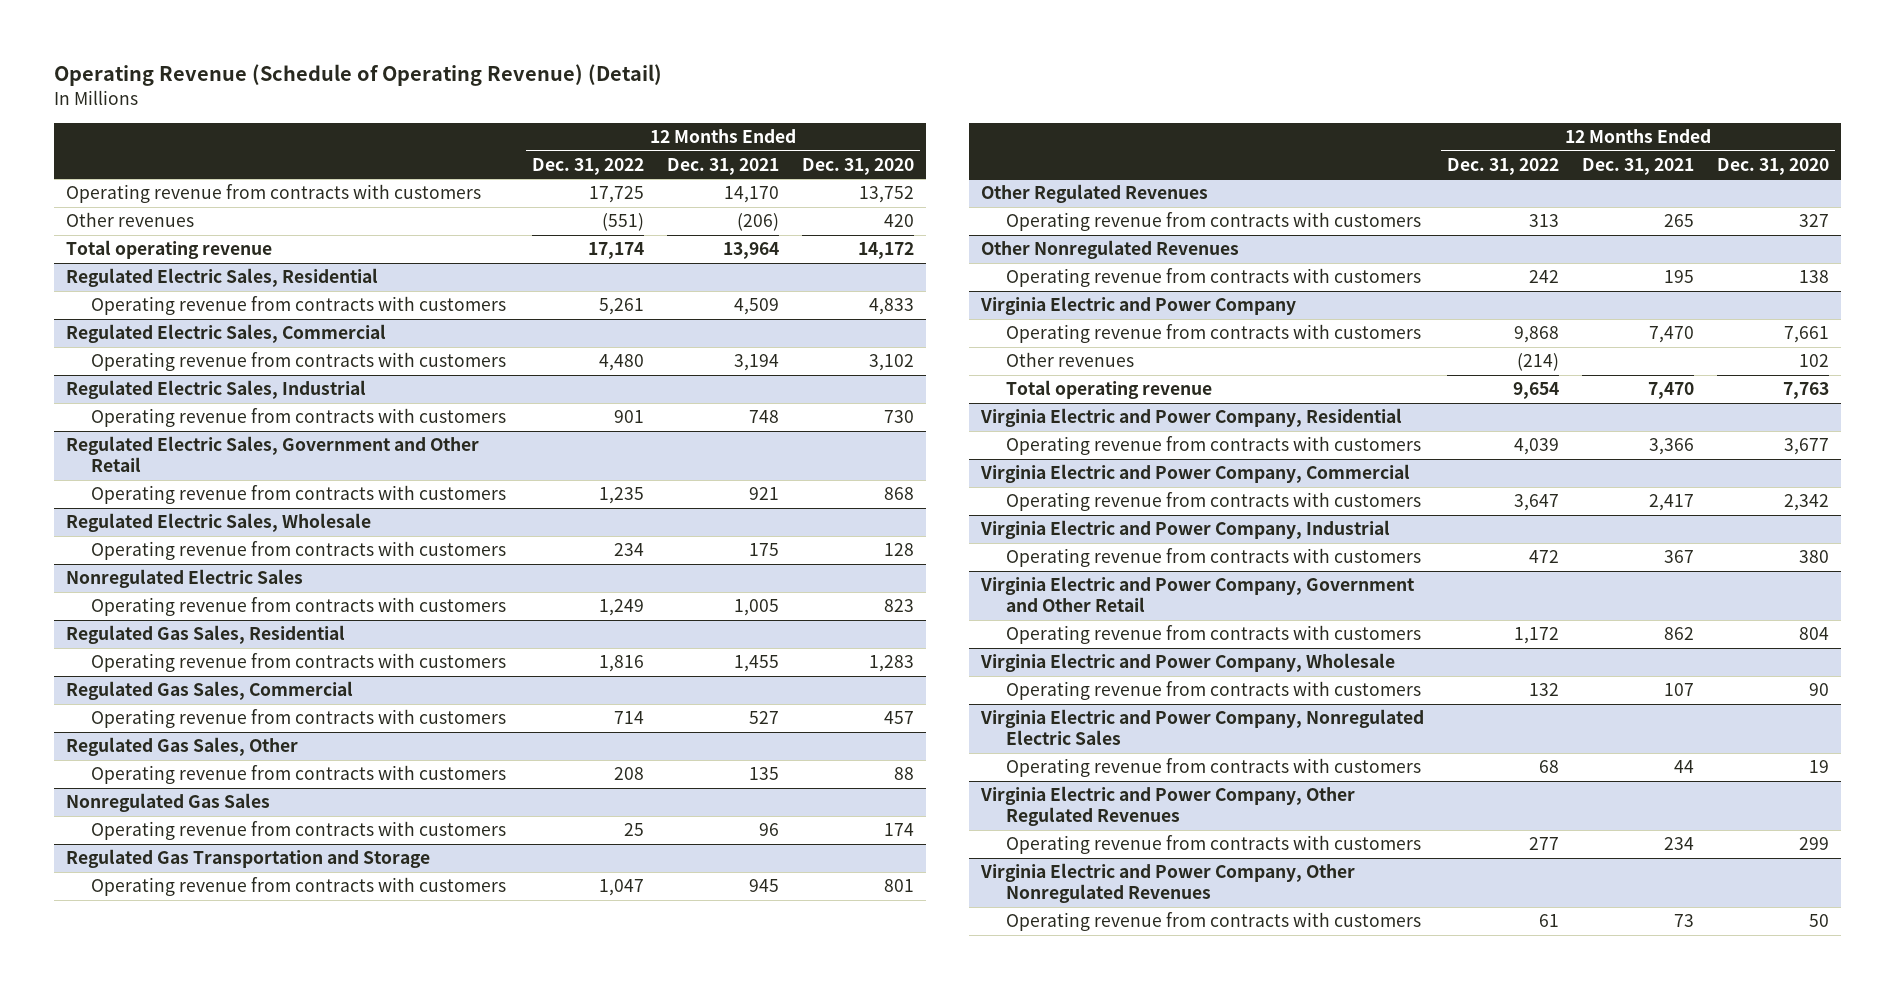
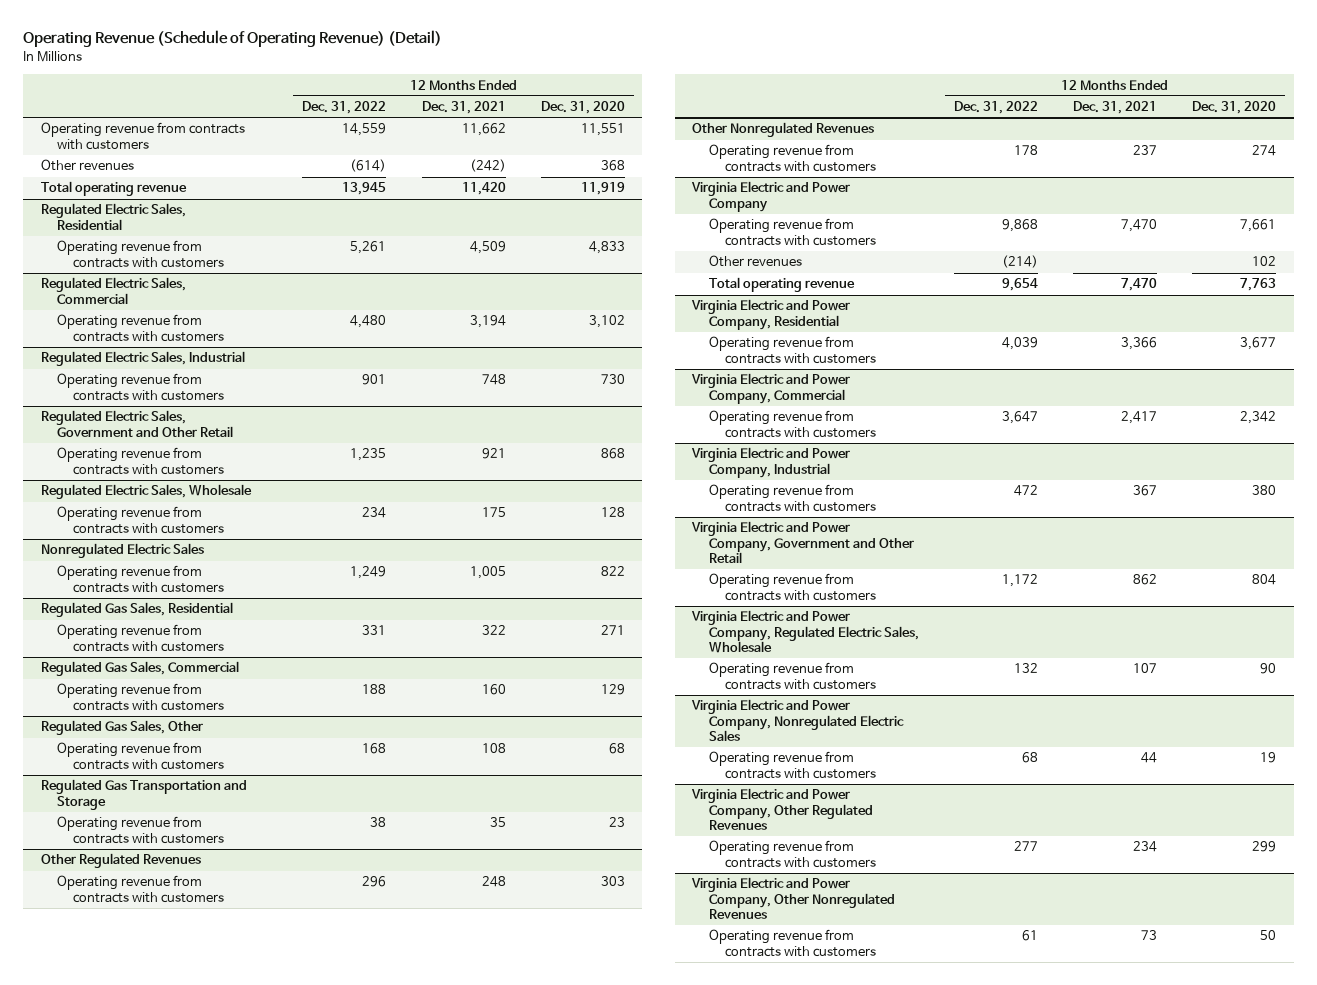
[588,186,644,204] 17,725 -> [342,123,387,137] 14,559
[723,186,779,204] 14,170 -> [461,123,506,137] 11,662
[859,186,915,204] 13,752 -> [580,123,625,137] 11,551
[601,213,644,232] (551) -> [350,159,387,173] (614)
[736,213,779,232] (206) -> [469,159,506,173] (242)
[884,214,915,228] 420 -> [600,160,625,172] 368
[587,242,644,260] 17,174 -> [342,182,387,196] 13,945
[722,242,779,260] 13,964 -> [461,182,506,196] 11,420
[858,242,915,260] 14,172 -> [580,182,625,196] 11,919
[884,599,915,613] 823 -> [600,566,625,577] 822
[598,655,644,673] 1,816 -> [362,625,387,636] 331
[733,655,779,673] 1,455 -> [481,625,506,636] 322
[869,655,915,673] 1,283 -> [600,625,625,636] 271
[613,711,644,725] 714 -> [362,684,387,695] 188
[748,711,779,725] 527 -> [481,684,506,696] 160
[884,711,915,725] 457 -> [600,684,625,696] 129
[65,793,270,813] Nonregulated Gas Sales -> none
[90,821,506,841] Operating revenue from contracts with customers -> none
[613,767,644,781] 208 -> [362,743,387,755] 168
[748,767,779,781] 135 -> [481,743,506,754] 108
[894,767,915,781] 88 -> [608,743,625,755] 68
[598,879,644,897] 1,047 -> [370,817,387,828] 38
[748,879,779,893] 945 -> [489,817,506,828] 35
[884,879,915,893] 801 -> [608,817,625,828] 23
[1529,214,1560,228] 313 -> [362,876,387,888] 296
[1664,214,1695,228] 265 -> [481,876,506,888] 248
[1799,214,1830,228] 327 -> [600,876,625,887] 303
[1529,270,1560,284] 242 -> [1013,145,1038,156] 178
[1664,270,1695,284] 195 -> [1133,145,1158,156] 237
[1799,270,1830,284] 138 -> [1252,145,1277,157] 274
[980,653,1396,673] Virginia Electric and Power Company, Wholesale -> [691,610,919,653] Virginia Electric and Power Company, Regulated Electric Sales, Wholesale

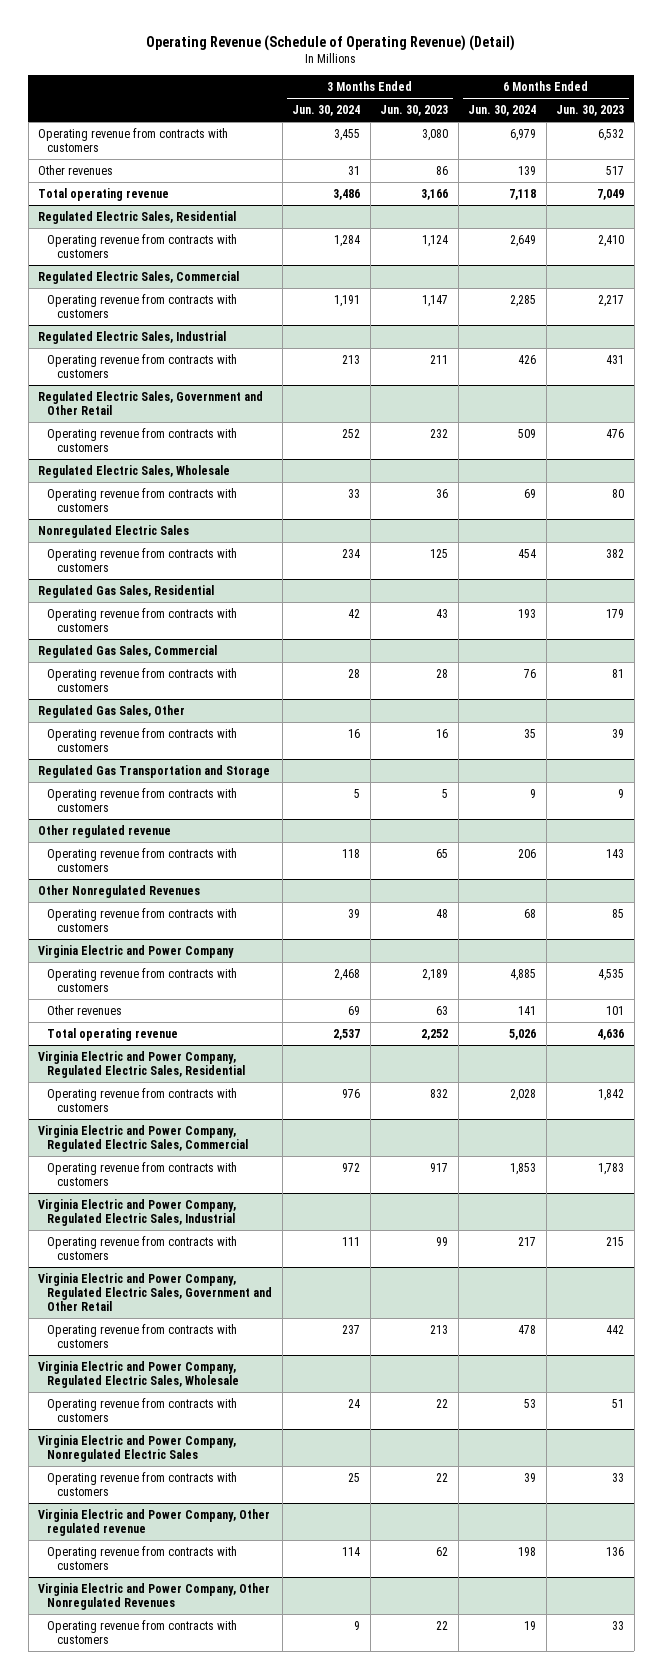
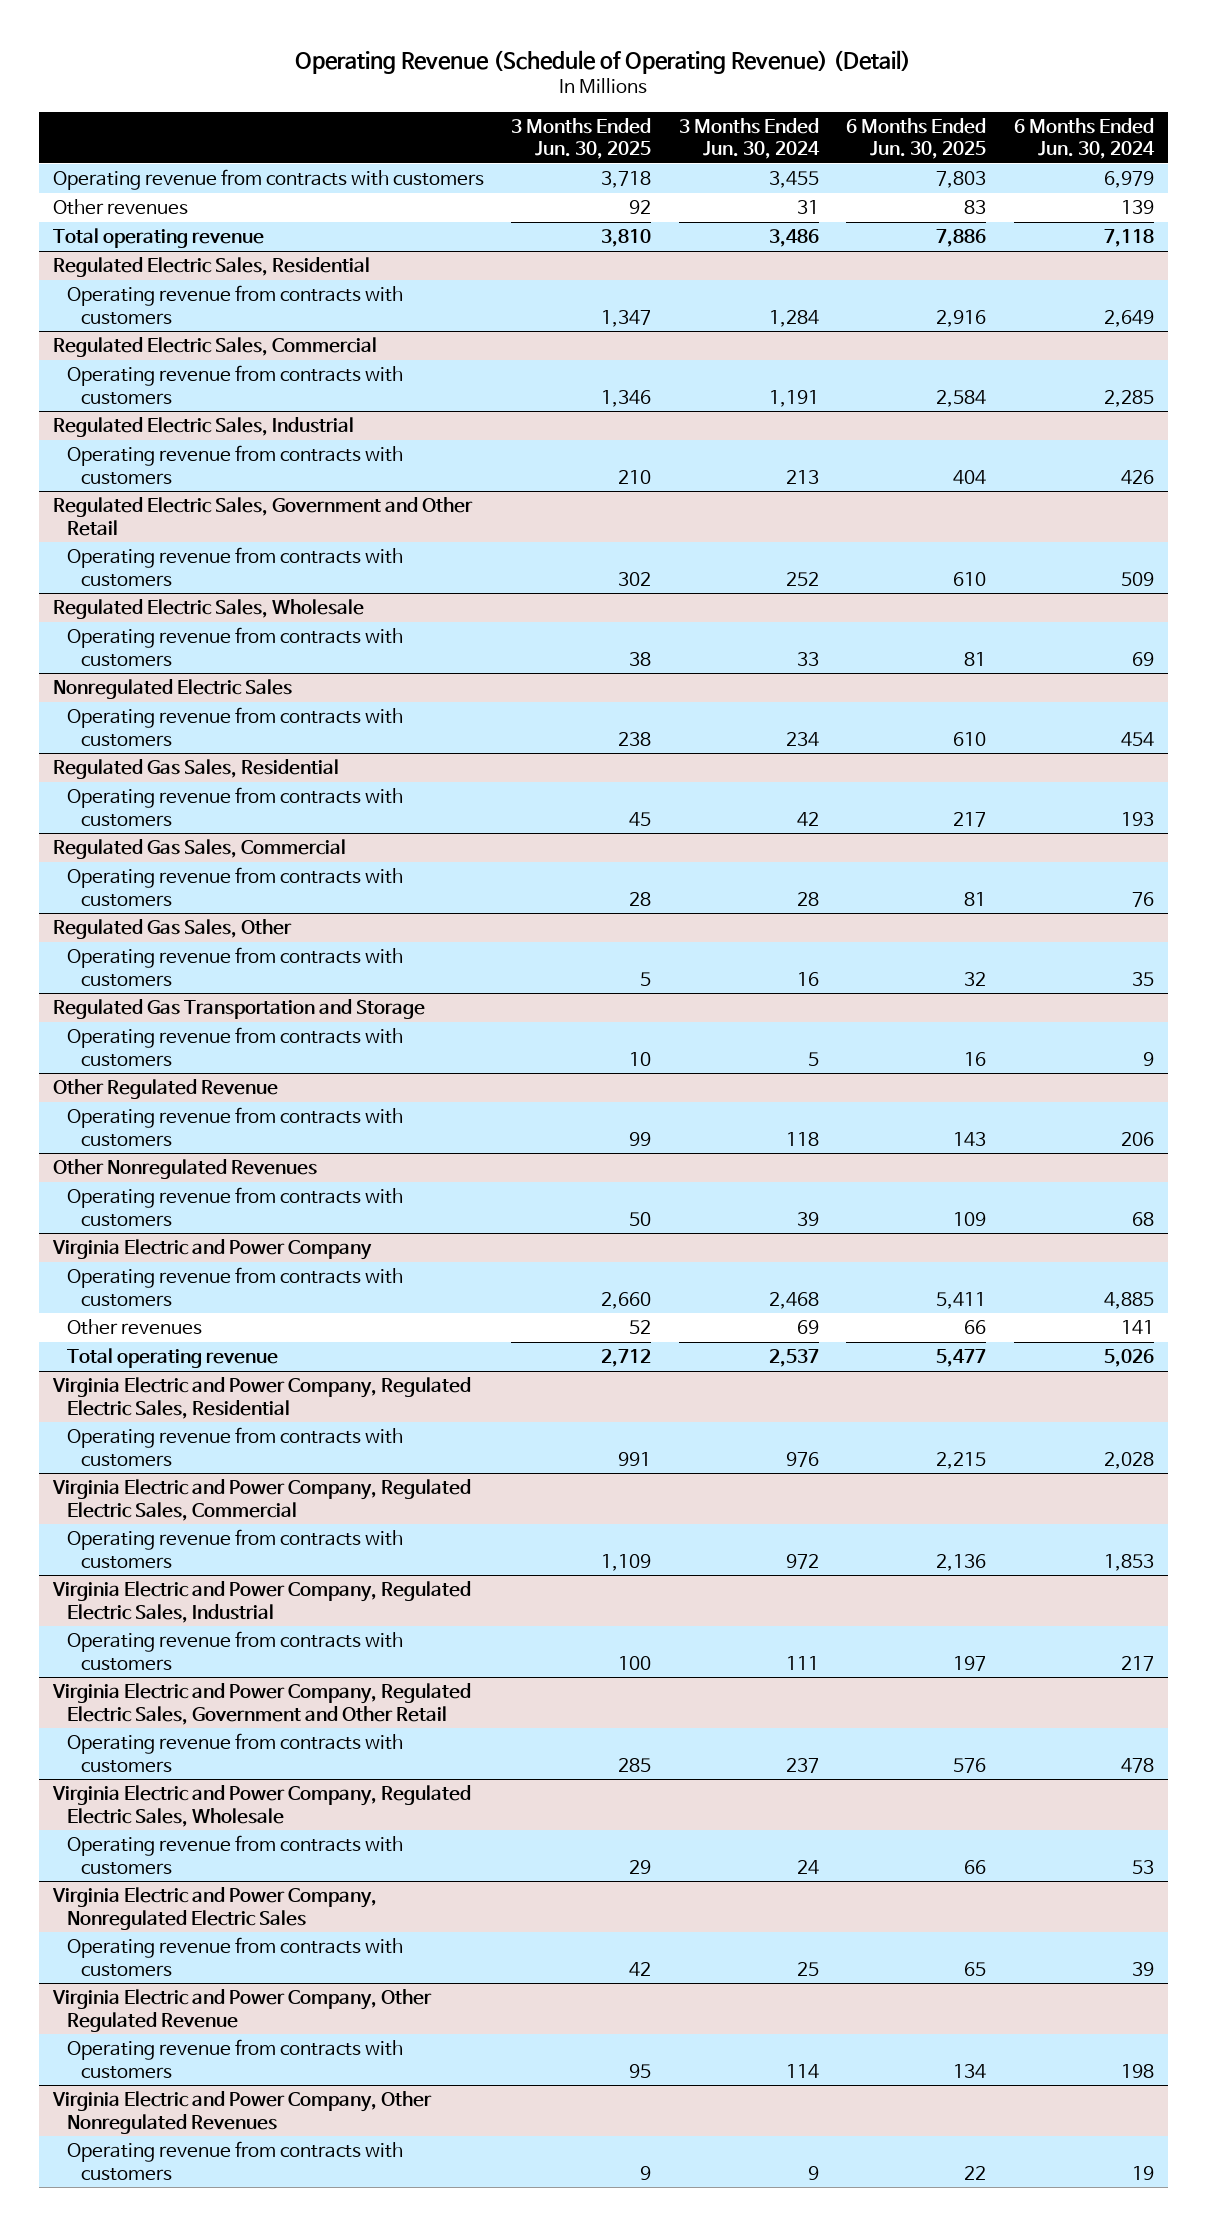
[380,105,449,117] Jun. 30, 2023 -> none
[556,105,625,117] Jun. 30, 2023 -> none
none -> [511,117,652,160] 3 Months Ended Jun. 30, 2025
none -> [846,117,987,160] 6 Months Ended Jun. 30, 2025
[38,824,172,838] Other regulated revenue -> [52,1078,278,1099] Other Regulated Revenue
[38,1508,271,1536] Virginia Electric and Power Company, Other regulated revenue -> [51,1988,432,2032] Virginia Electric and Power Company, Other Regulated Revenue

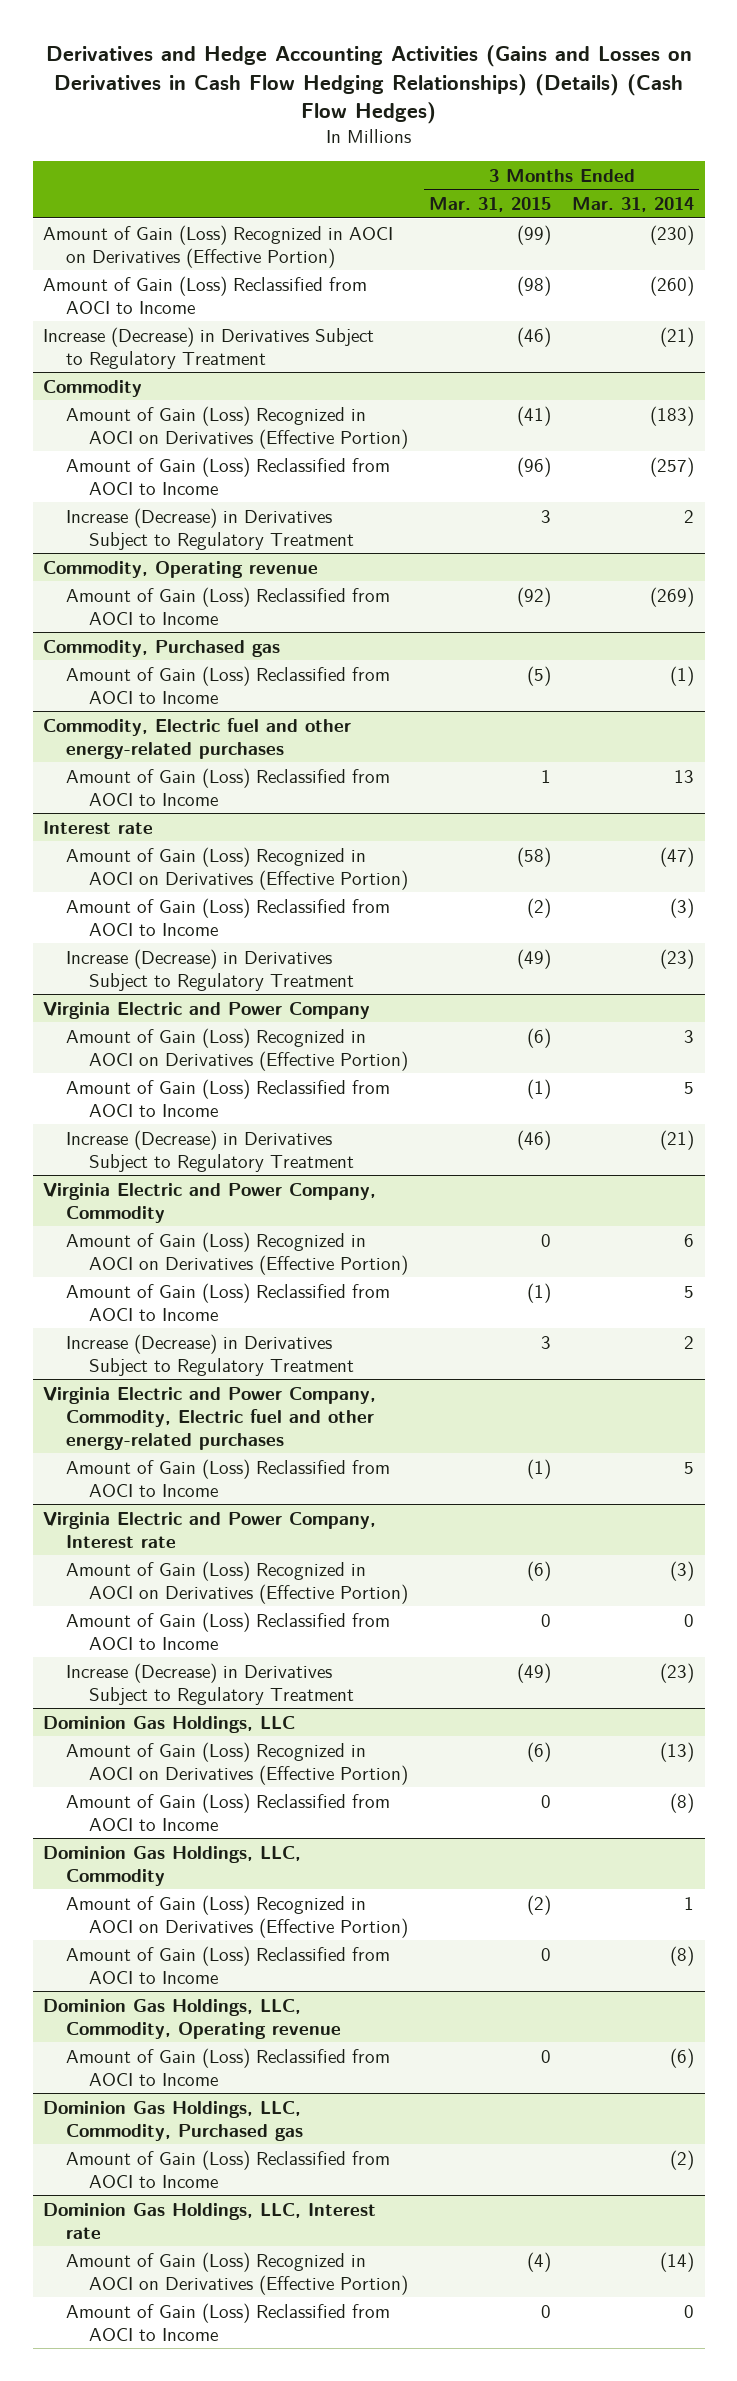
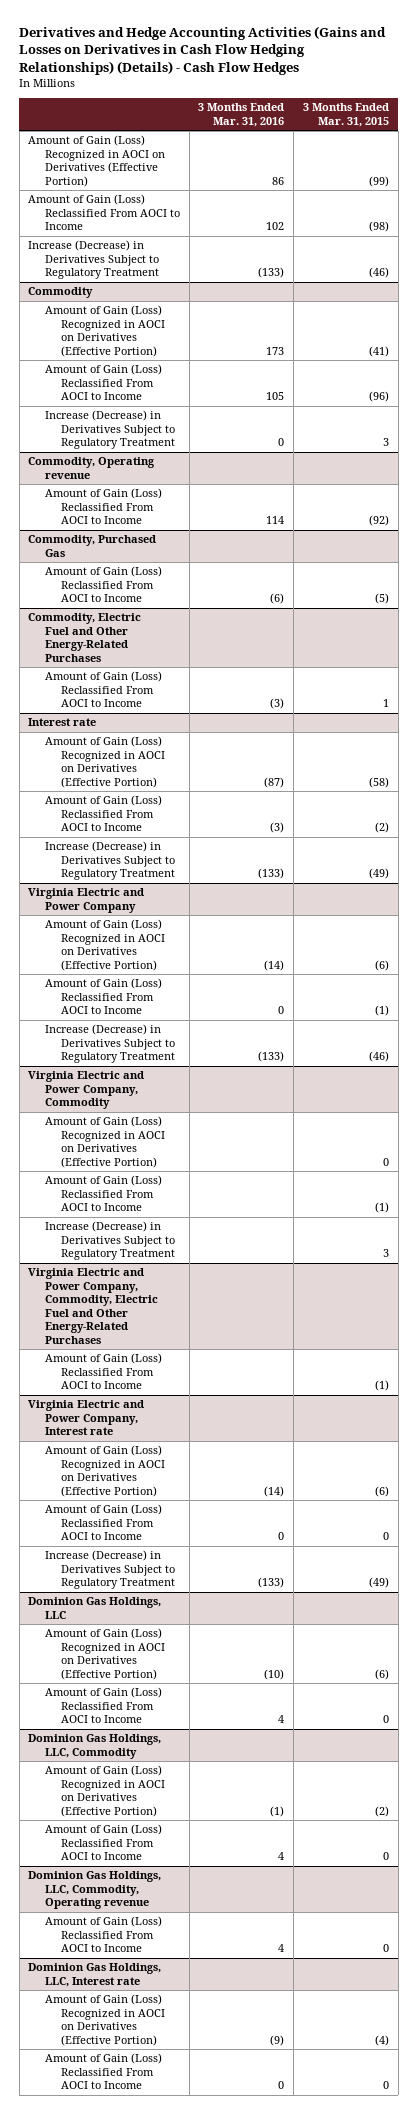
[45,45,692,125] Derivatives and Hedge Accounting Activities (Gains and Losses on Derivatives in Cash Flow Hedging Relationships) (Details) (Cash Flow Hedges) -> [19,25,387,75] Derivatives and Hedge Accounting Activities (Gains and Losses on Derivatives in Cash Flow Hedging Relationships) (Details) - Cash Flow Hedges
[572,196,695,212] Mar. 31, 2014 -> none
none -> [198,103,285,127] 3 Months Ended Mar. 31, 2016
[43,275,368,314] Amount of Gain (Loss) Reclassified from AOCI to Income -> [28,194,180,231] Amount of Gain (Loss) Reclassified From AOCI to Income
[66,456,391,495] Amount of Gain (Loss) Reclassified from AOCI to Income -> [44,364,162,401] Amount of Gain (Loss) Reclassified From AOCI to Income
[66,586,391,625] Amount of Gain (Loss) Reclassified from AOCI to Income -> [44,488,162,525] Amount of Gain (Loss) Reclassified From AOCI to Income
[43,639,281,657] Commodity, Purchased gas -> [28,535,157,557] Commodity, Purchased Gas
[66,665,391,704] Amount of Gain (Loss) Reclassified from AOCI to Income -> [44,566,162,603] Amount of Gain (Loss) Reclassified From AOCI to Income
[43,717,352,759] Commodity, Electric fuel and other energy-related purchases -> [28,613,142,662] Commodity, Electric Fuel and Other Energy-Related Purchases
[66,767,391,806] Amount of Gain (Loss) Reclassified from AOCI to Income -> [44,671,162,708] Amount of Gain (Loss) Reclassified From AOCI to Income
[66,897,391,936] Amount of Gain (Loss) Reclassified from AOCI to Income -> [44,795,162,832] Amount of Gain (Loss) Reclassified From AOCI to Income
[66,1078,391,1117] Amount of Gain (Loss) Reclassified from AOCI to Income -> [44,978,162,1015] Amount of Gain (Loss) Reclassified From AOCI to Income
[66,1282,391,1321] Amount of Gain (Loss) Reclassified from AOCI to Income -> [44,1175,162,1212] Amount of Gain (Loss) Reclassified From AOCI to Income
[43,1386,377,1450] Virginia Electric and Power Company, Commodity, Electric fuel and other energy-related purchases -> [28,1268,158,1344] Virginia Electric and Power Company, Commodity, Electric Fuel and Other Energy-Related Purchases
[66,1458,391,1497] Amount of Gain (Loss) Reclassified from AOCI to Income -> [44,1353,162,1390] Amount of Gain (Loss) Reclassified From AOCI to Income
[66,1611,391,1650] Amount of Gain (Loss) Reclassified from AOCI to Income -> [44,1504,162,1541] Amount of Gain (Loss) Reclassified From AOCI to Income
[66,1792,391,1831] Amount of Gain (Loss) Reclassified from AOCI to Income -> [44,1687,162,1724] Amount of Gain (Loss) Reclassified From AOCI to Income
[66,1945,391,1984] Amount of Gain (Loss) Reclassified from AOCI to Income -> [44,1824,162,1861] Amount of Gain (Loss) Reclassified From AOCI to Income
[43,2100,304,2141] Dominion Gas Holdings, LLC, Commodity, Purchased gas -> none
[66,2149,391,2188] Amount of Gain (Loss) Reclassified from AOCI to Income -> none
[66,2047,391,2086] Amount of Gain (Loss) Reclassified from AOCI to Income -> [44,1916,162,1953] Amount of Gain (Loss) Reclassified From AOCI to Income
[66,2302,391,2341] Amount of Gain (Loss) Reclassified from AOCI to Income -> [44,2053,162,2090] Amount of Gain (Loss) Reclassified From AOCI to Income

